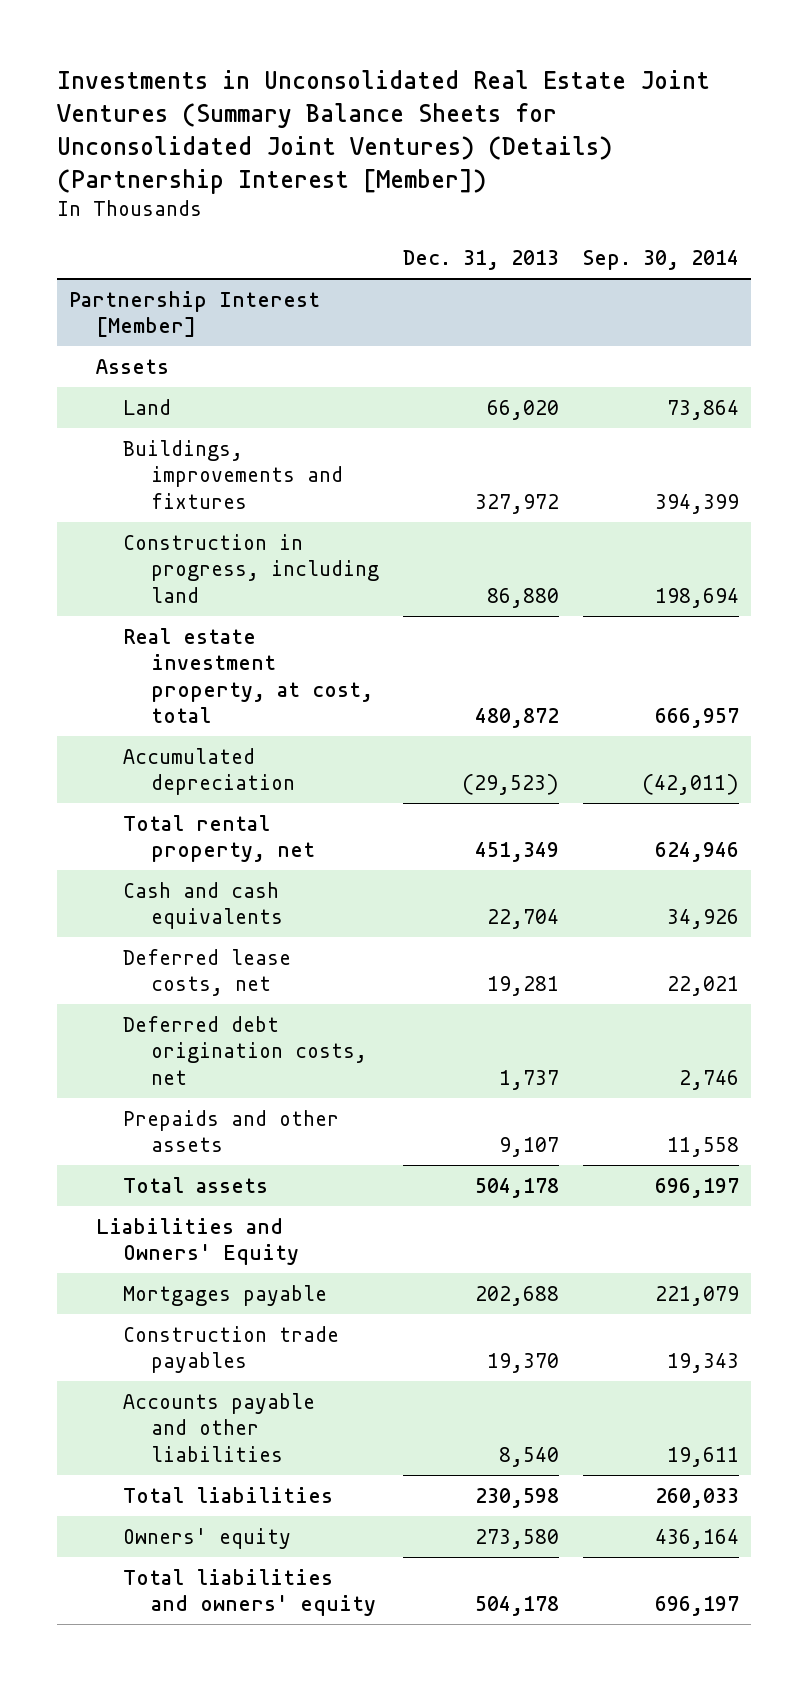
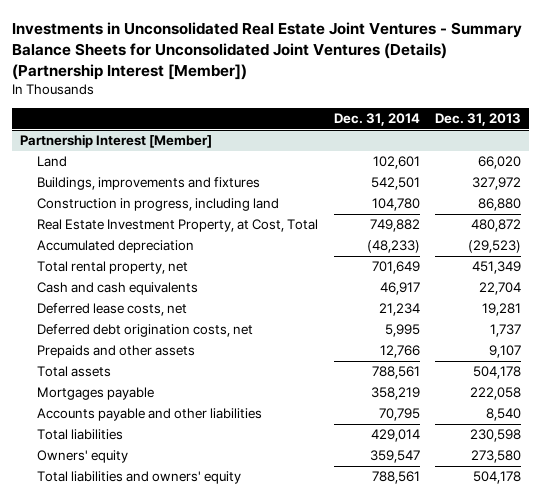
[56,70,710,194] Investments in Unconsolidated Real Estate Joint Ventures (Summary Balance Sheets for Unconsolidated Joint Ventures) (Details) (Partnership Interest [Member]) -> [12,21,523,80] Investments in Unconsolidated Real Estate Joint Ventures - Summary Balance Sheets for Unconsolidated Joint Ventures (Details) (Partnership Interest [Member])
[583,250,740,271] Sep. 30, 2014 -> none
none -> [333,113,420,127] Dec. 31, 2014
[96,358,170,374] Assets -> none
[123,627,373,724] Real estate investment property, at cost, total -> [36,219,318,233] Real Estate Investment Property, at Cost, Total
[96,1217,300,1266] Liabilities and Owners' Equity -> none
[123,1325,340,1374] Construction trade payables -> none
[474,1285,559,1306] 202,688 -> [470,387,522,401] 222,058

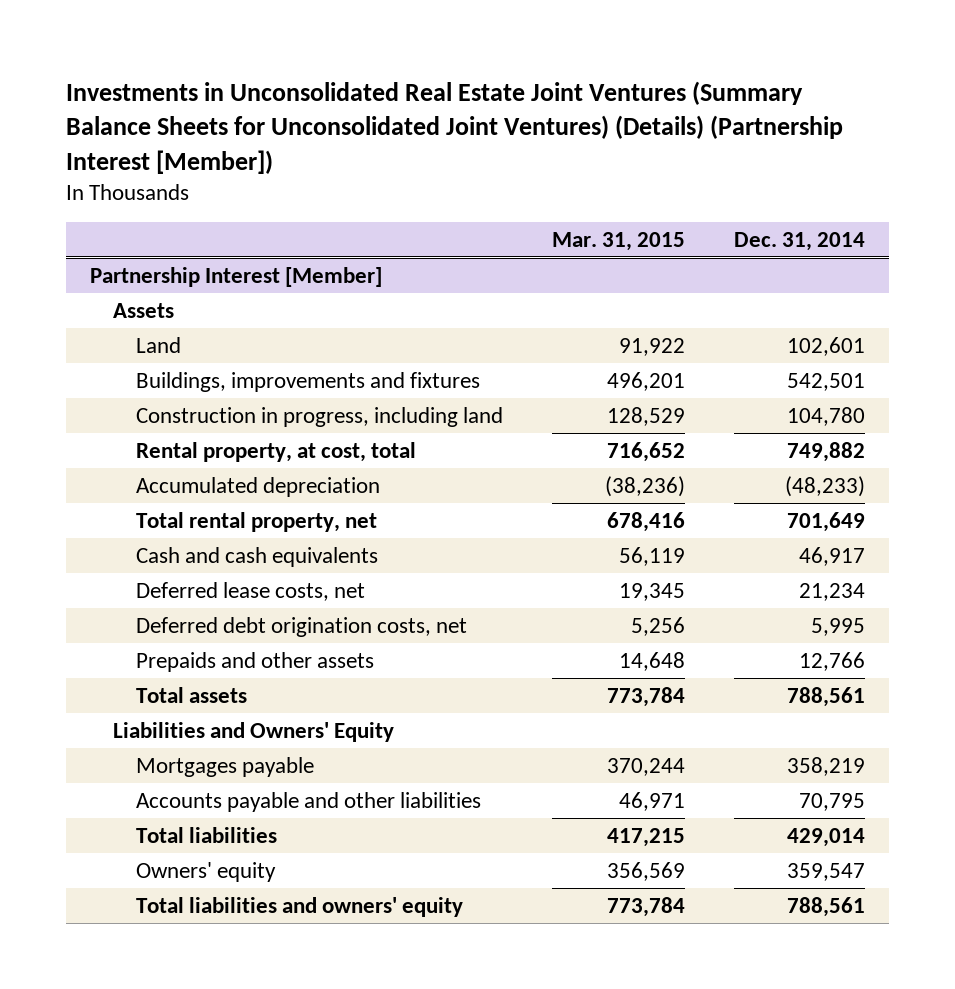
[12,21,523,80] Investments in Unconsolidated Real Estate Joint Ventures - Summary Balance Sheets for Unconsolidated Joint Ventures (Details) (Partnership Interest [Member]) -> [66,80,844,174] Investments in Unconsolidated Real Estate Joint Ventures (Summary Balance Sheets for Unconsolidated Joint Ventures) (Details) (Partnership Interest [Member])
[435,113,522,127] Dec. 31, 2013 -> none
none -> [552,231,686,251] Mar. 31, 2015
none -> [113,302,175,318] Assets
[36,219,318,233] Real Estate Investment Property, at Cost, Total -> [136,441,417,462] Rental property, at cost, total
none -> [113,721,395,742] Liabilities and Owners' Equity

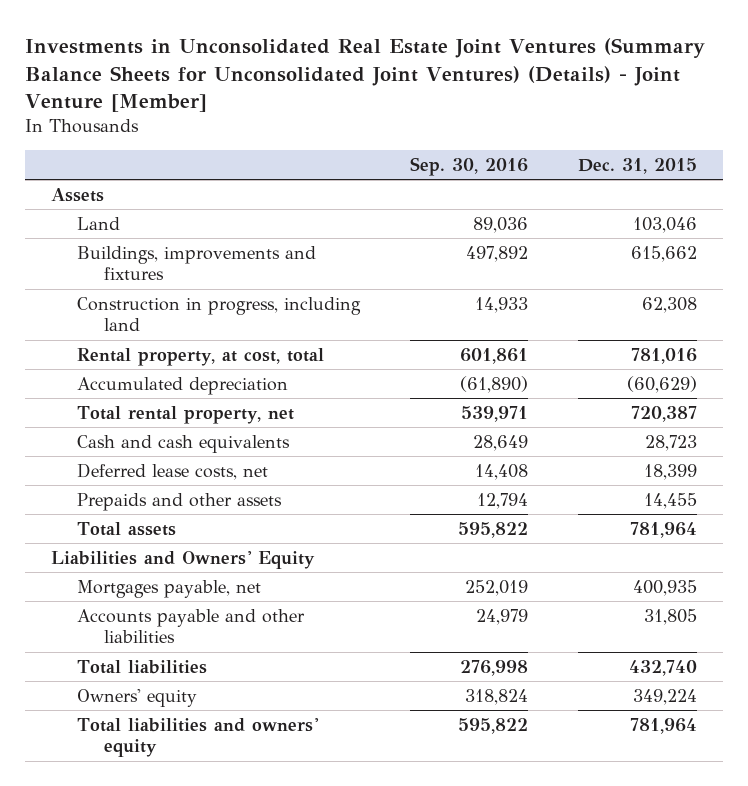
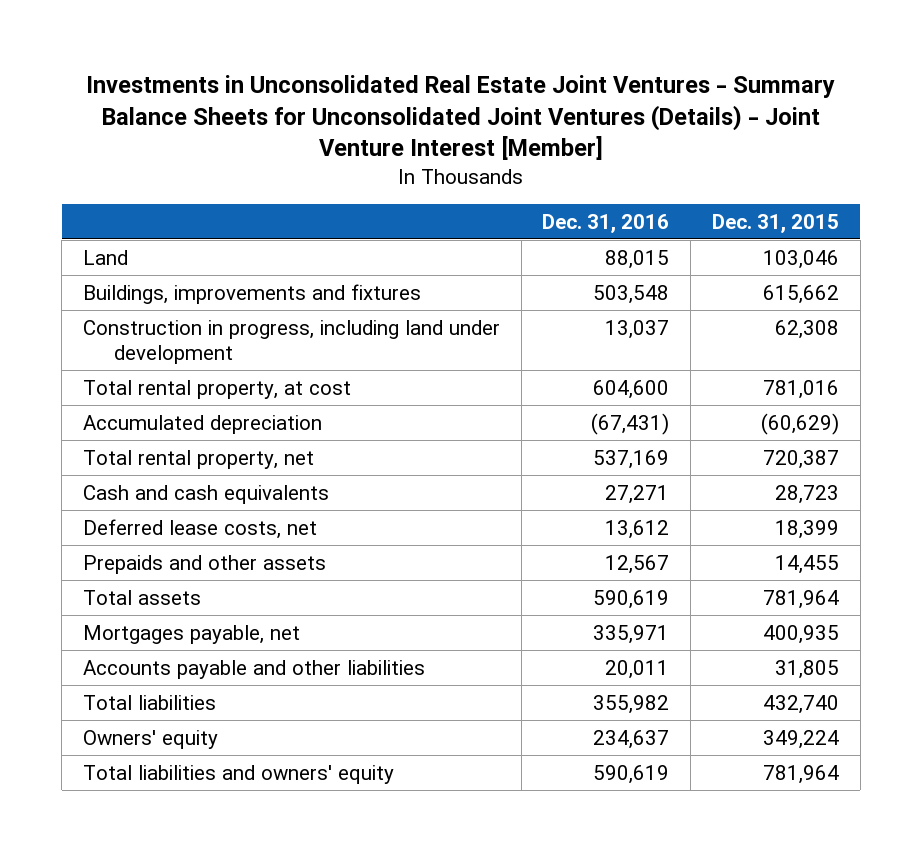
[25,38,706,113] Investments in Unconsolidated Real Estate Joint Ventures (Summary Balance Sheets for Unconsolidated Joint Ventures) (Details) - Joint Venture [Member] -> [85,75,835,161] Investments in Unconsolidated Real Estate Joint Ventures - Summary Balance Sheets for Unconsolidated Joint Ventures (Details) - Joint Venture Interest [Member]
[410,157,529,177] Sep. 30, 2016 -> none
none -> [542,213,670,233] Dec. 31, 2016
[50,187,104,202] Assets -> none
[77,296,362,332] Construction in progress, including land -> [82,319,500,365] Construction in progress, including land under development
[77,347,325,366] Rental property, at cost, total -> [82,379,351,399] Total rental property, at cost
[50,550,315,569] Liabilities and Owners' Equity -> none

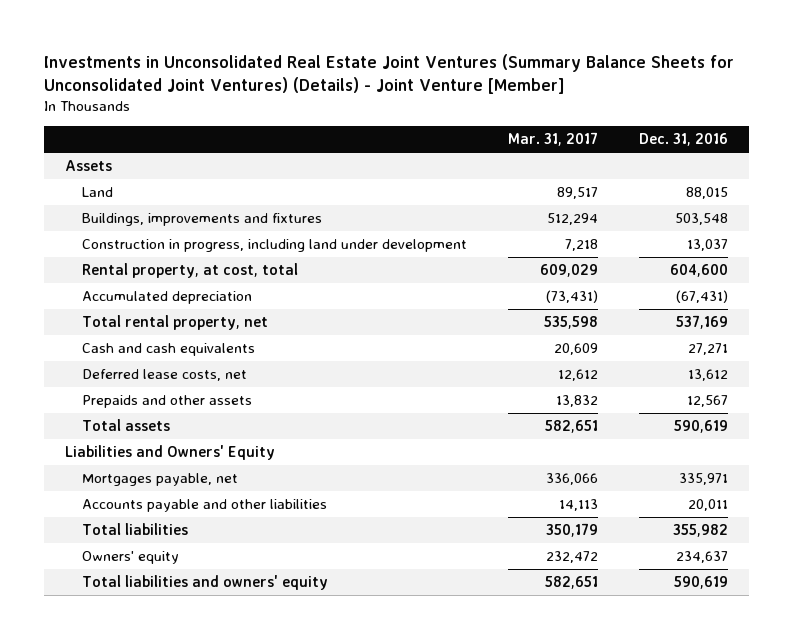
[85,75,835,161] Investments in Unconsolidated Real Estate Joint Ventures - Summary Balance Sheets for Unconsolidated Joint Ventures (Details) - Joint Venture Interest [Member] -> [44,53,735,94] Investments in Unconsolidated Real Estate Joint Ventures (Summary Balance Sheets for Unconsolidated Joint Ventures) (Details) - Joint Venture [Member]
[711,213,839,233] Dec. 31, 2015 -> none
none -> [507,132,598,147] Mar. 31, 2017
none -> [64,160,112,172] Assets
[82,379,351,399] Total rental property, at cost -> [81,263,298,279] Rental property, at cost, total
none -> [64,445,275,461] Liabilities and Owners' Equity

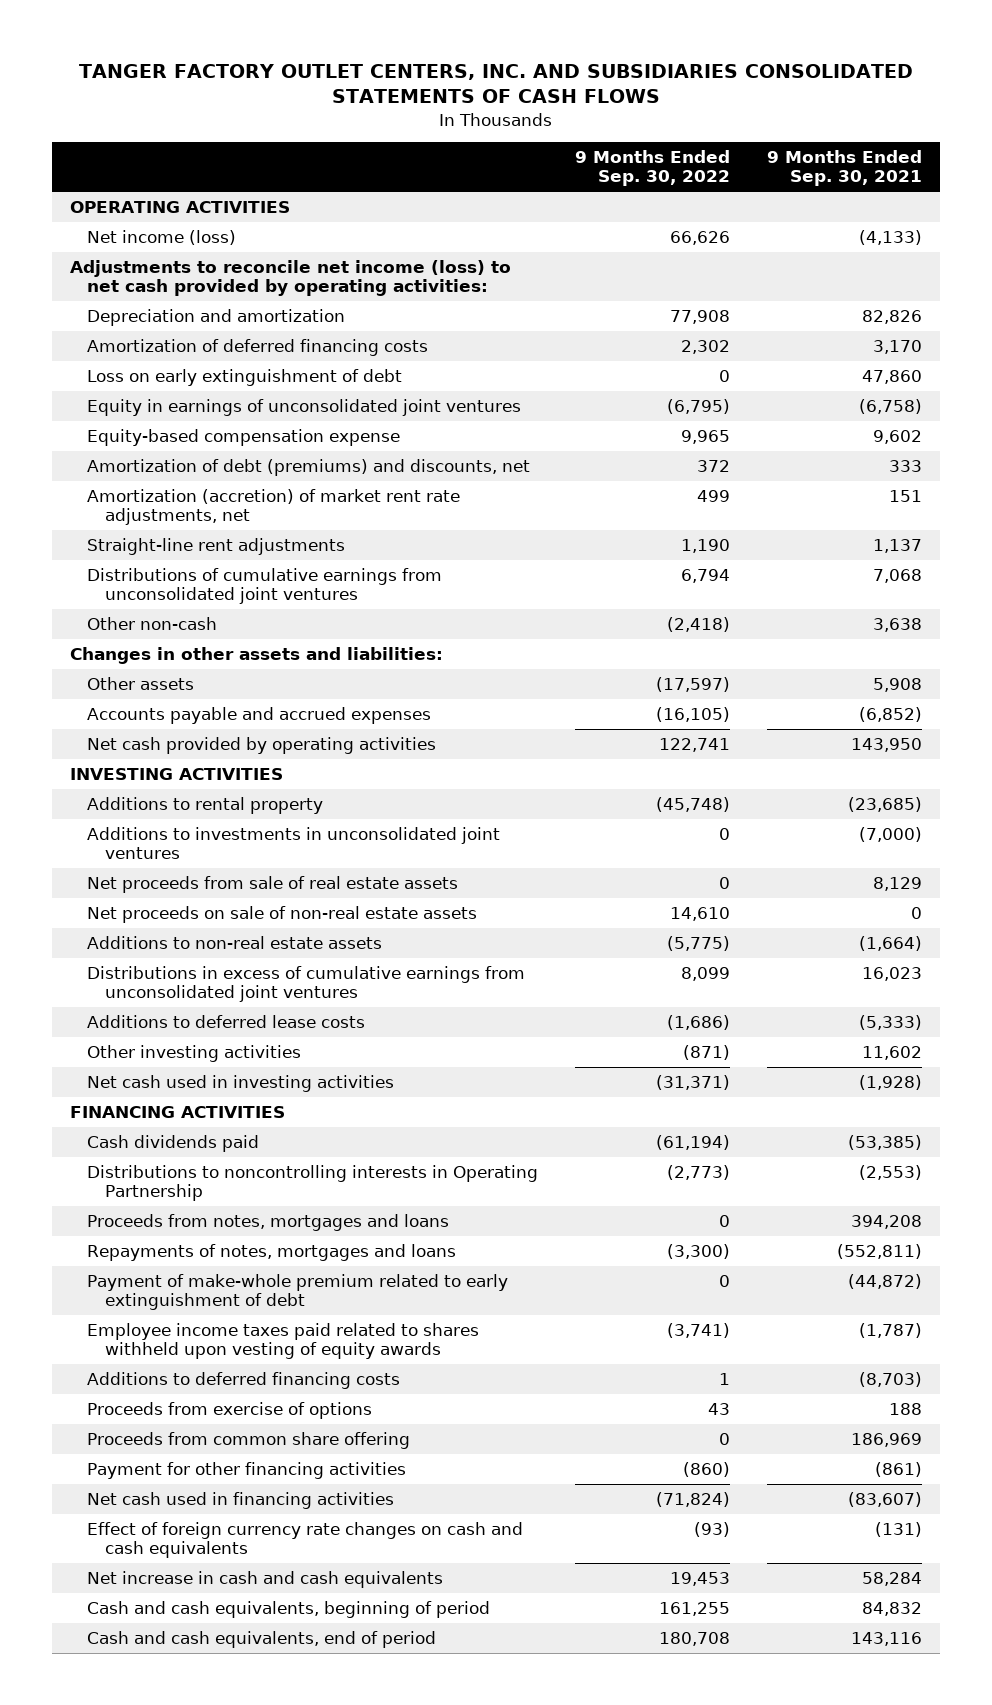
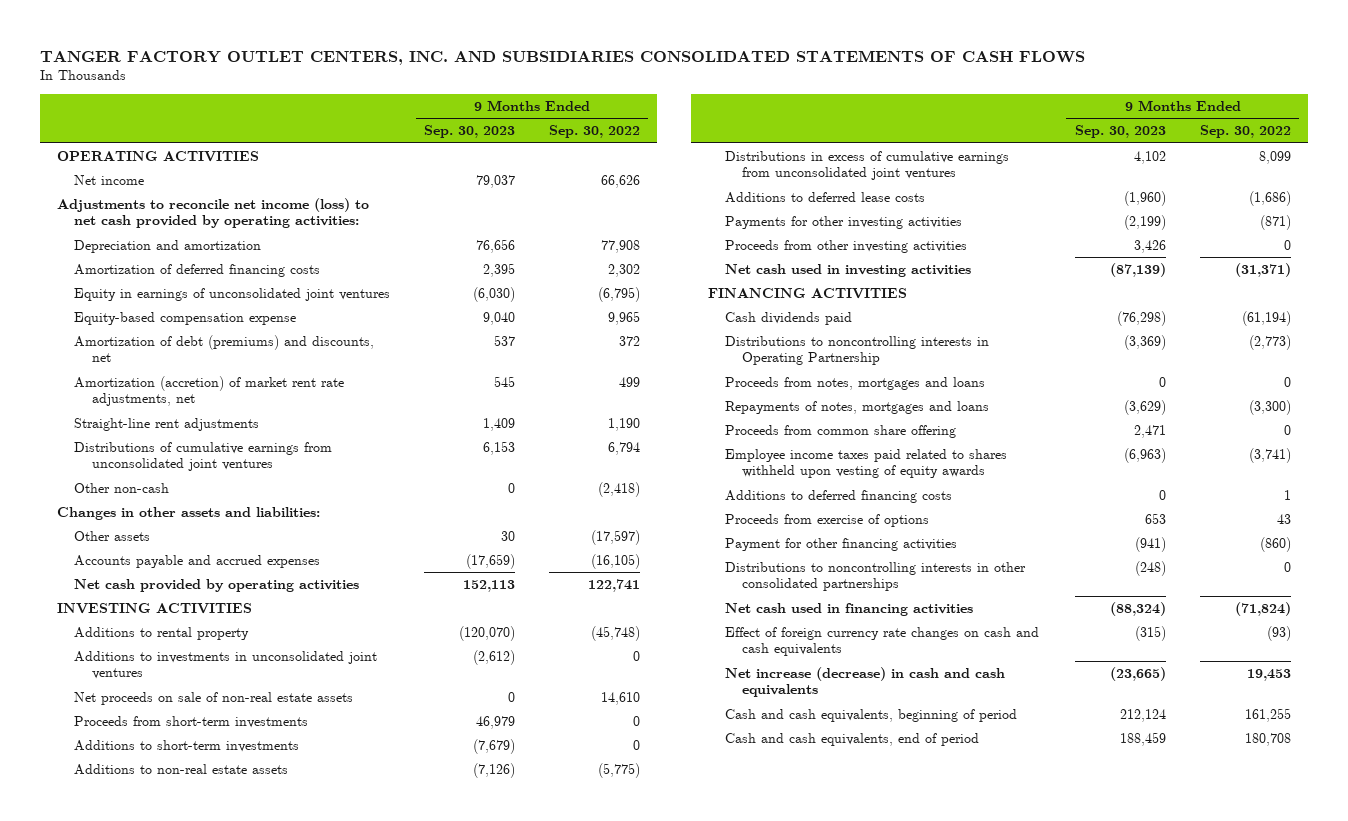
[766,150,922,187] 9 Months Ended Sep. 30, 2021 -> none
none -> [424,125,516,139] Sep. 30, 2023
[87,230,237,246] Net income (loss) -> [74,174,145,185] Net income
[87,369,403,387] Loss on early extinguishment of debt -> none
[87,876,459,894] Net proceeds from sale of real estate assets -> none
none -> [74,715,309,728] Proceeds from short-term investments
none -> [74,739,300,752] Additions to short-term investments
[87,1045,302,1063] Other investing activities -> [725,215,963,229] Payments for other investing activities
none -> [725,239,968,253] Proceeds from other investing activities
[87,1274,509,1311] Payment of make-whole premium related to early extinguishment of debt -> none
[87,1432,411,1450] Proceeds from common share offering -> [725,424,957,438] Proceeds from common share offering
none -> [725,561,1027,592] Distributions to noncontrolling interests in other consolidated partnerships
[87,1571,444,1589] Net increase in cash and cash equivalents -> [725,666,1006,698] Net increase (decrease) in cash and cash equivalents

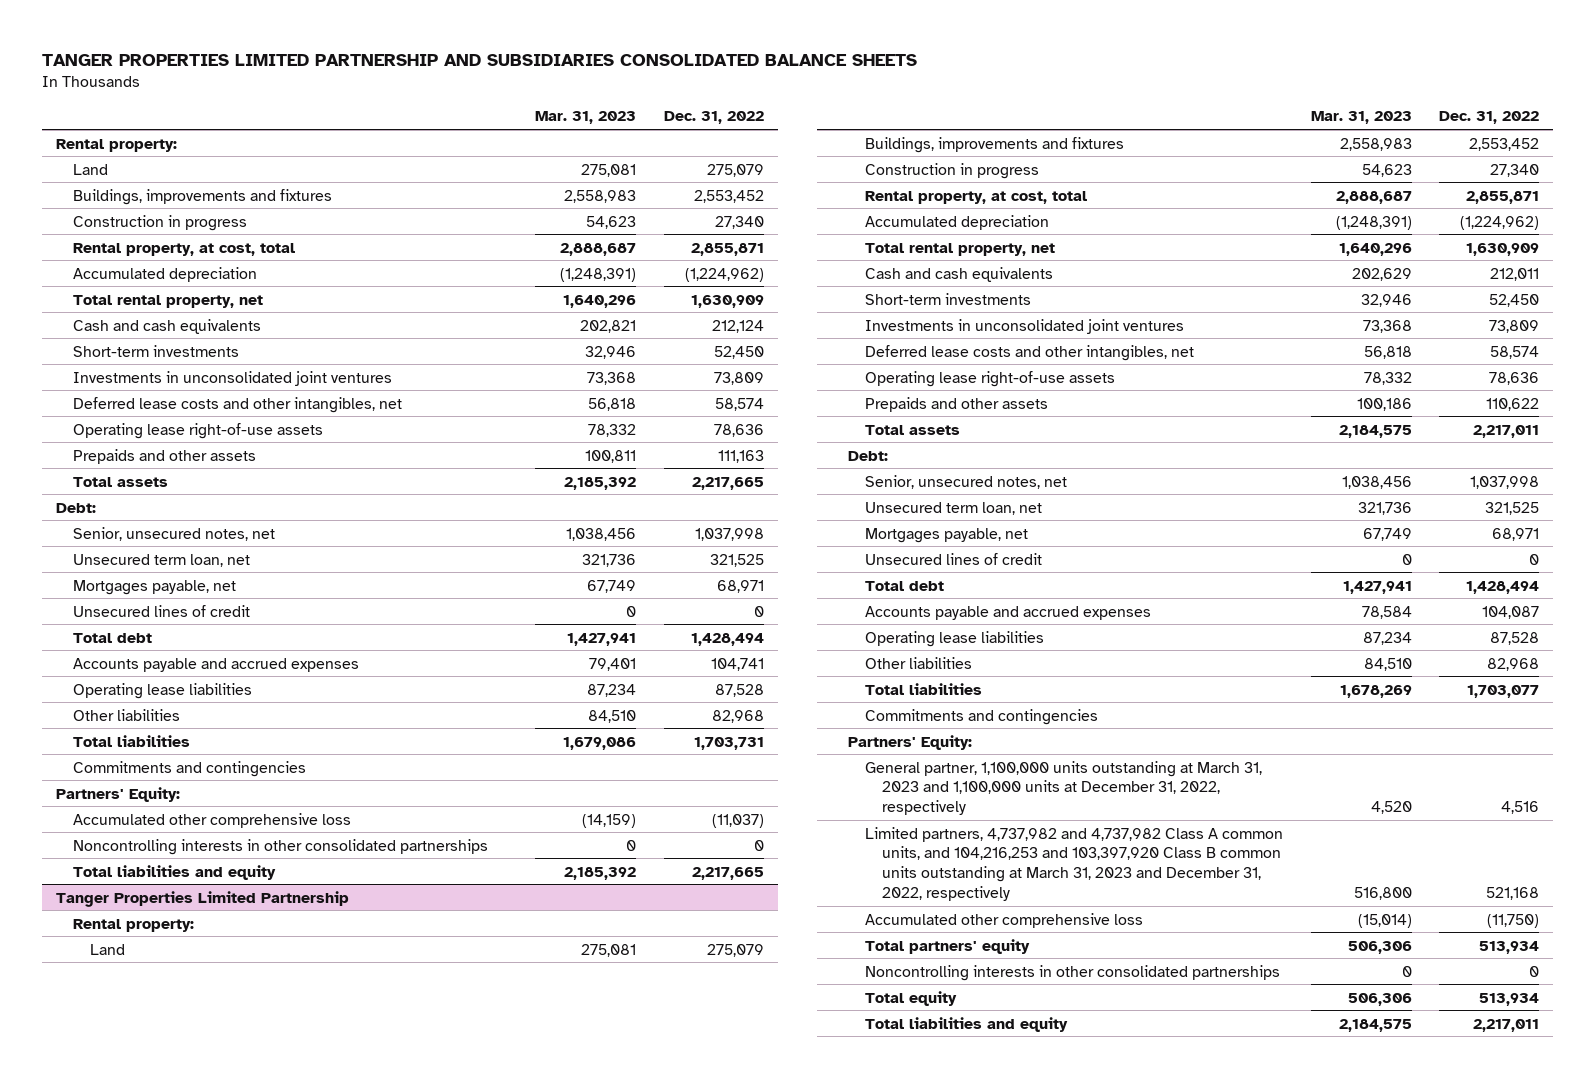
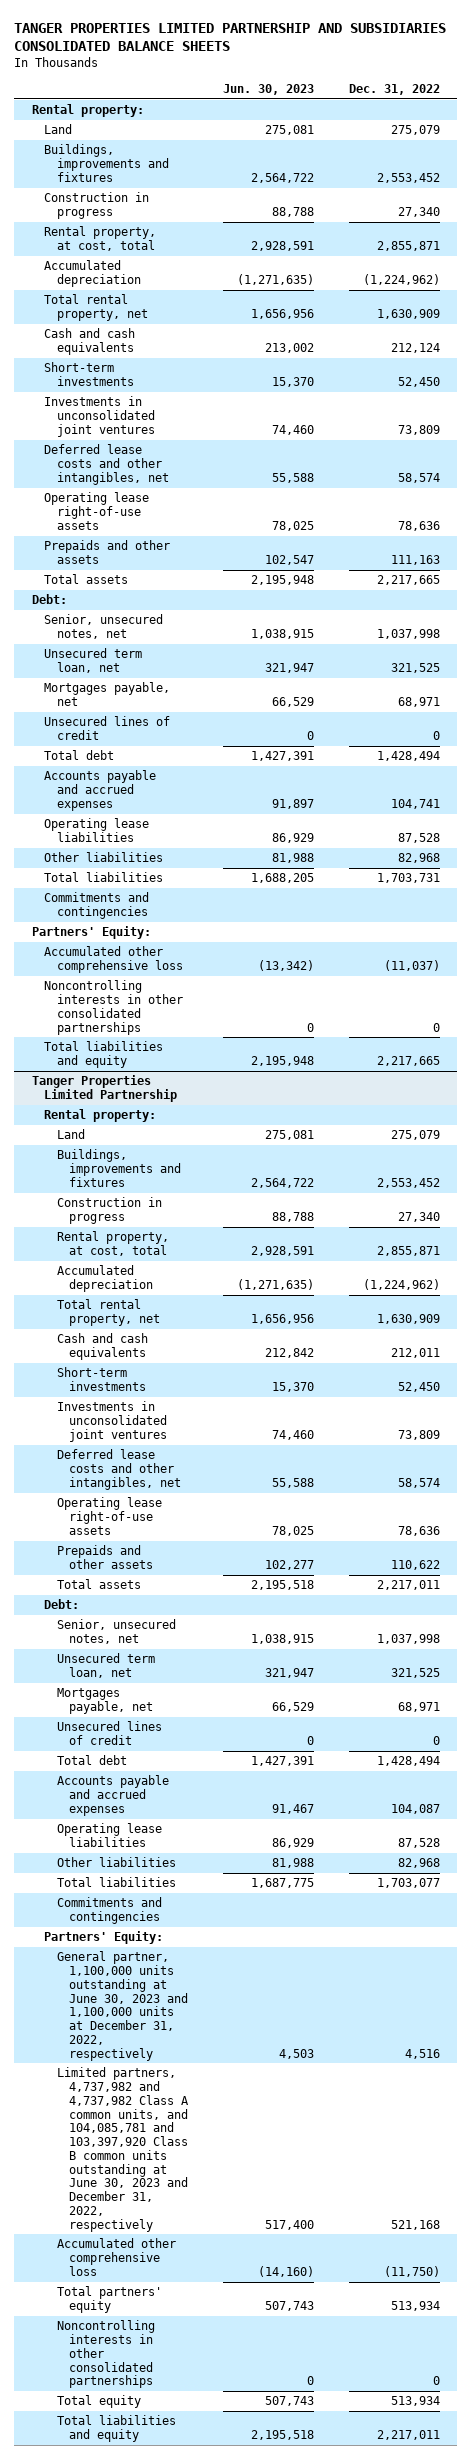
[535,111,637,125] Mar. 31, 2023 -> none
none -> [223,83,315,95] Jun. 30, 2023
[864,760,1262,816] General partner, 1,100,000 units outstanding at March 31, 2023 and 1,100,000 units at December 31, 2022, respectively -> [56,1951,189,2061] General partner, 1,100,000 units outstanding at June 30, 2023 and 1,100,000 units at December 31, 2022, respectively
[864,826,1283,902] Limited partners, 4,737,982 and 4,737,982 Class A common units, and 104,216,253 and 103,397,920 Class B common units outstanding at March 31, 2023 and December 31, 2022, respectively -> [56,2067,190,2232] Limited partners, 4,737,982 and 4,737,982 Class A common units, and 104,085,781 and 103,397,920 Class B common units outstanding at June 30, 2023 and December 31, 2022, respectively

